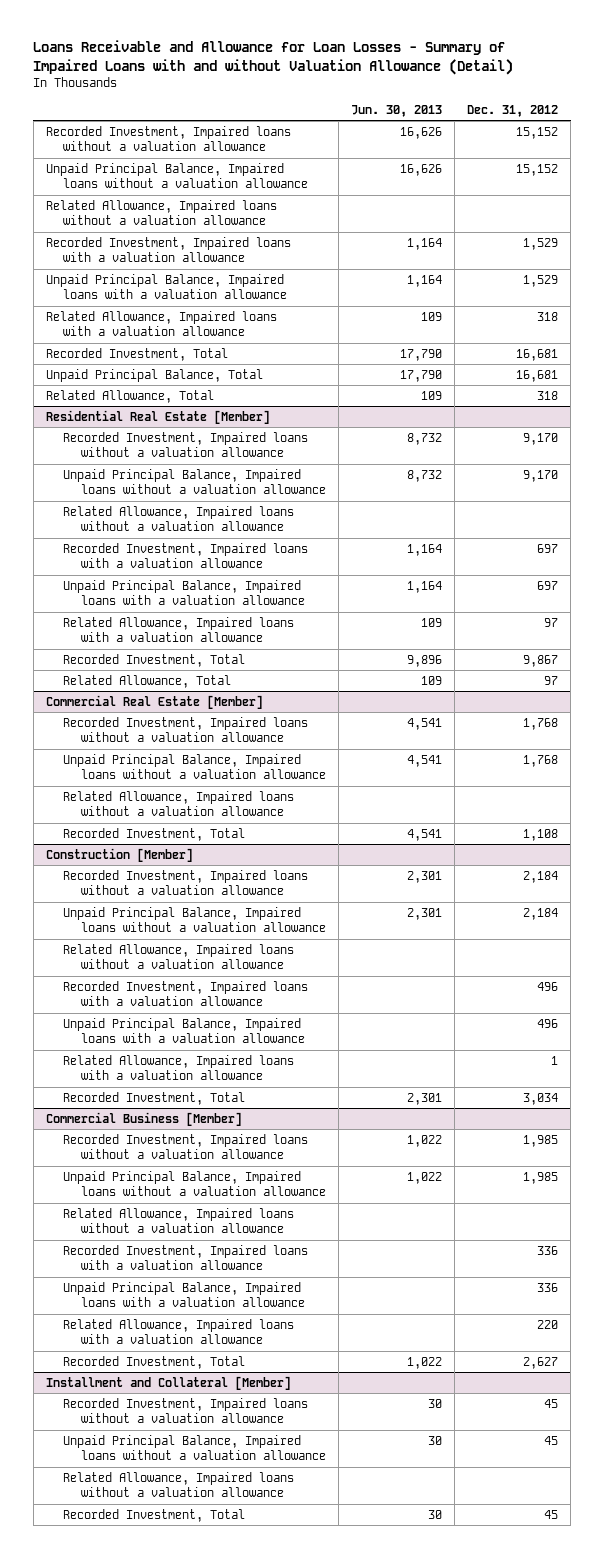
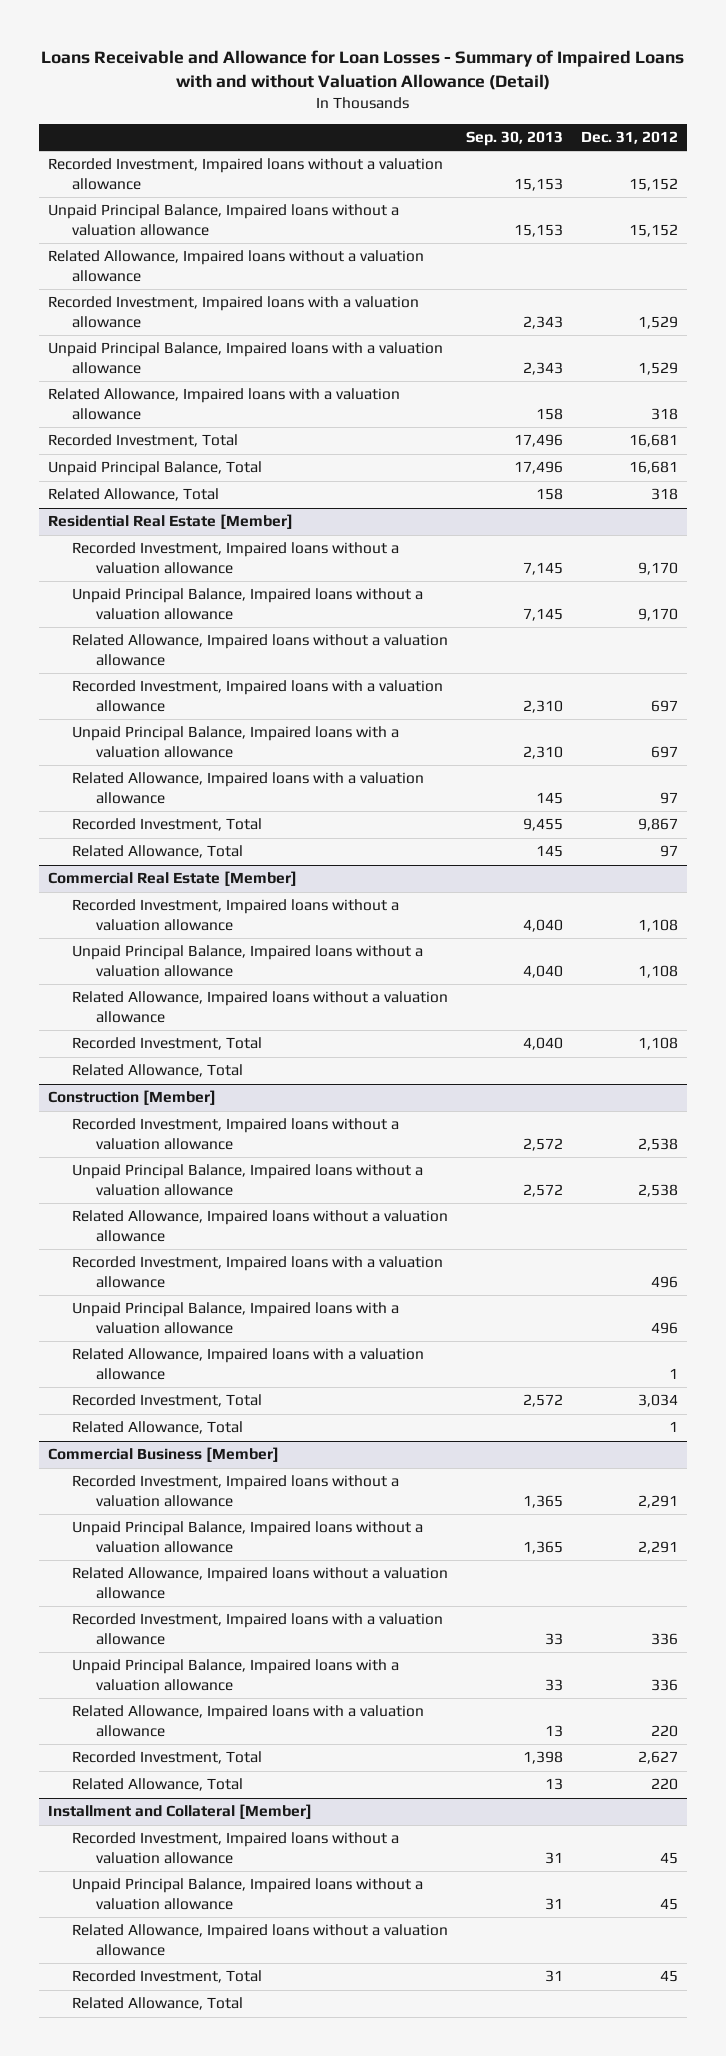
[350,105,442,118] Jun. 30, 2013 -> none
none -> [465,130,563,146] Sep. 30, 2013
[523,717,559,730] 1,768 -> [637,918,678,932] 1,108
[523,754,559,767] 1,768 -> [637,964,678,978] 1,108
none -> [72,1064,244,1078] Related Allowance, Total
[523,870,559,883] 2,184 -> [637,1137,678,1151] 2,538
[523,907,559,920] 2,184 -> [637,1183,678,1197] 2,538
none -> [72,1421,244,1435] Related Allowance, Total
[523,1134,559,1147] 1,985 -> [637,1494,678,1508] 2,291
[523,1171,559,1184] 1,985 -> [637,1540,678,1554] 2,291
none -> [72,1778,244,1792] Related Allowance, Total
none -> [72,1997,244,2011] Related Allowance, Total

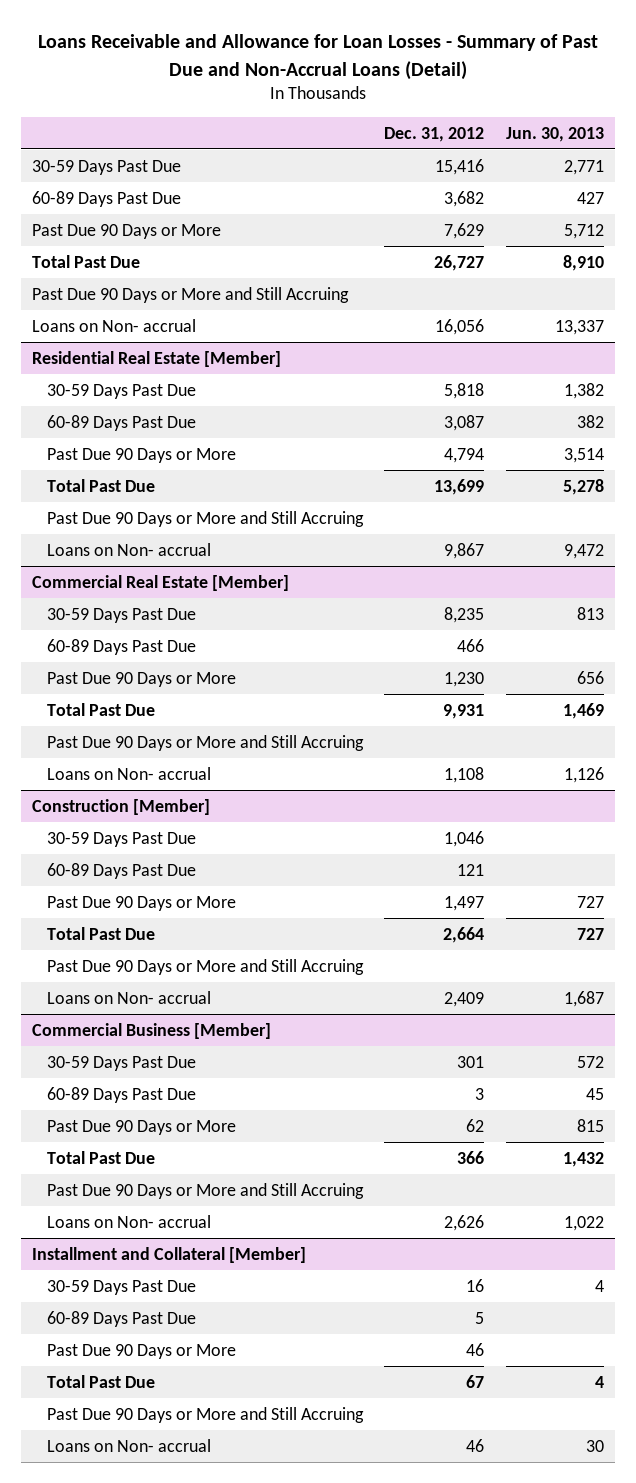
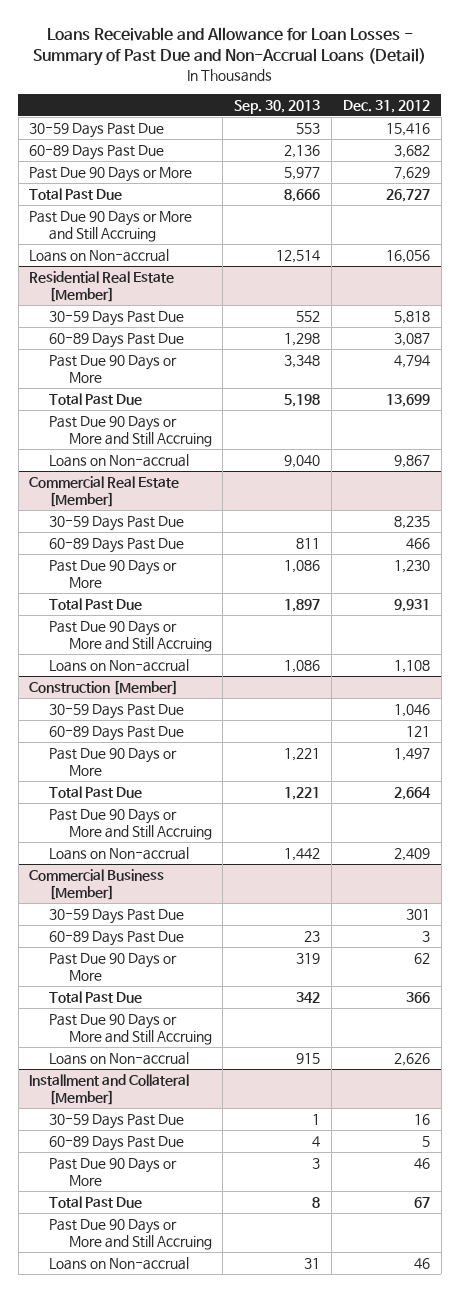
[506,126,605,142] Jun. 30, 2013 -> none
none -> [234,99,321,114] Sep. 30, 2013
[31,318,196,332] Loans on Non- accrual -> [29,248,170,262] Loans on Non-accrual
[46,542,211,556] Loans on Non- accrual -> [49,453,190,467] Loans on Non-accrual
[46,766,211,780] Loans on Non- accrual -> [49,658,190,672] Loans on Non-accrual
[46,990,211,1004] Loans on Non- accrual -> [49,846,190,860] Loans on Non-accrual
[46,1214,211,1228] Loans on Non- accrual -> [49,1051,190,1065] Loans on Non-accrual
[46,1438,211,1452] Loans on Non- accrual -> [49,1256,190,1270] Loans on Non-accrual

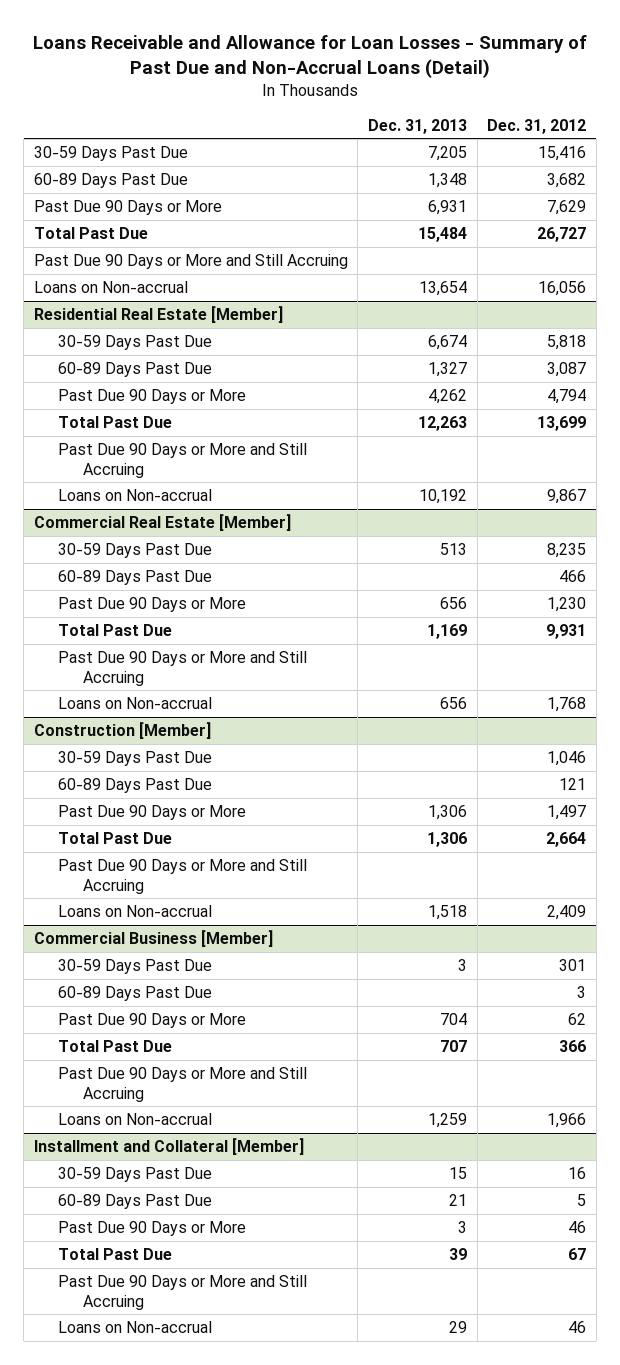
[234,99,321,114] Sep. 30, 2013 -> none
none -> [367,118,467,134] Dec. 31, 2013
[393,659,430,673] 1,108 -> [547,697,587,713] 1,768
[393,1052,430,1066] 2,626 -> [547,1113,587,1129] 1,966

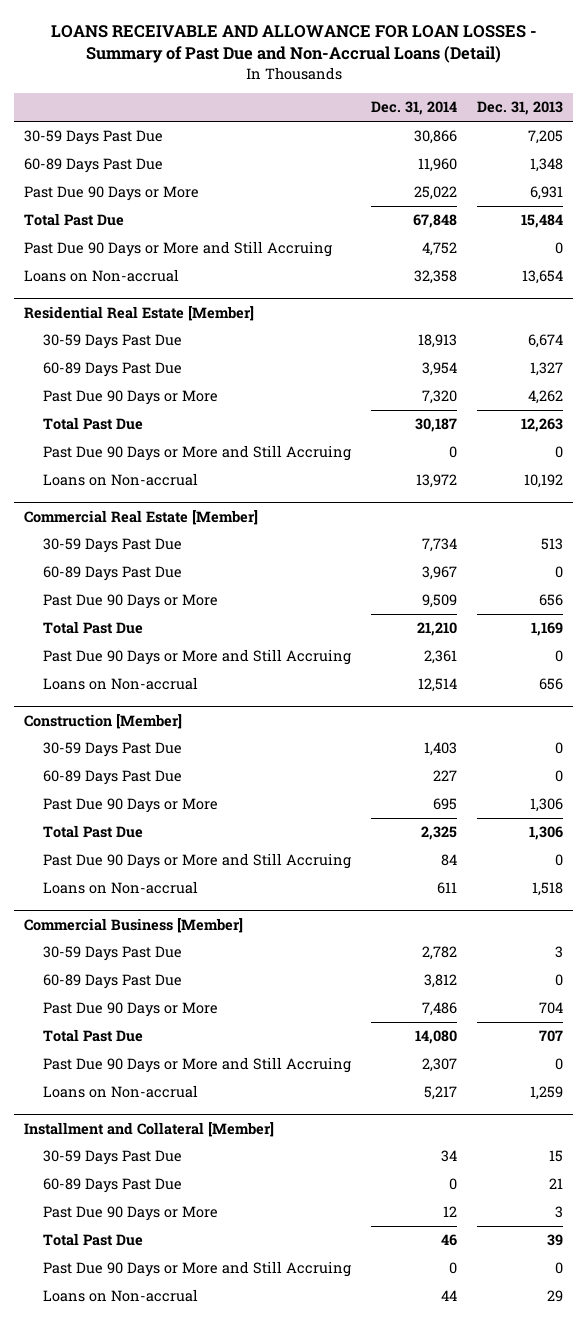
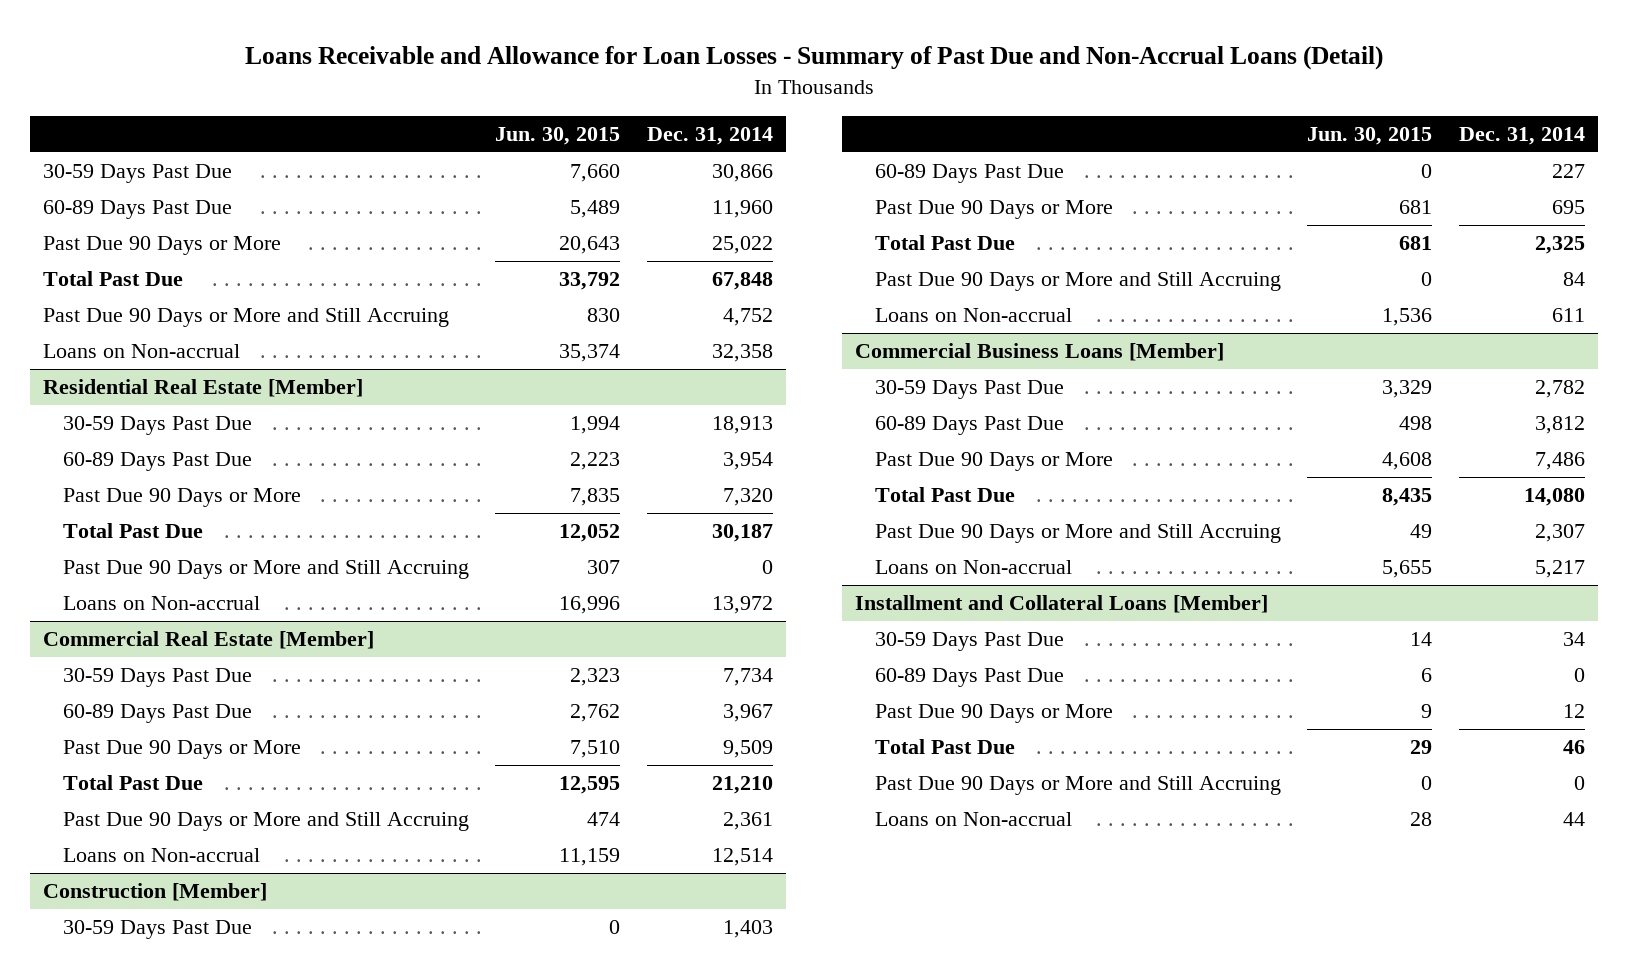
[50,24,537,64] LOANS RECEIVABLE AND ALLOWANCE FOR LOAN LOSSES - Summary of Past Due and Non-Accrual Loans (Detail) -> [245,45,1384,70] Loans Receivable and Allowance for Loan Losses - Summary of Past Due and Non-Accrual Loans (Detail)
[476,101,563,116] Dec. 31, 2013 -> none
none -> [495,126,621,145] Jun. 30, 2015
[24,917,244,933] Commercial Business [Member] -> [854,343,1224,362] Commercial Business Loans [Member]
[24,1121,275,1137] Installment and Collateral [Member] -> [854,595,1268,614] Installment and Collateral Loans [Member]

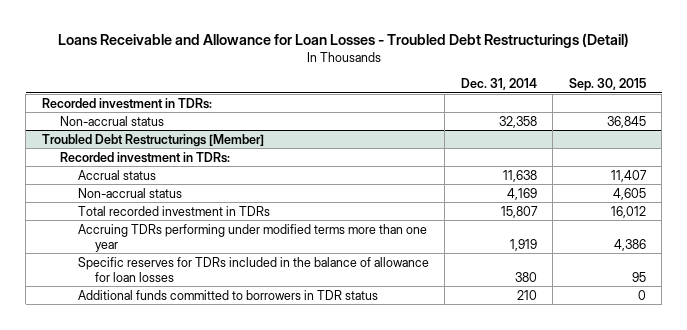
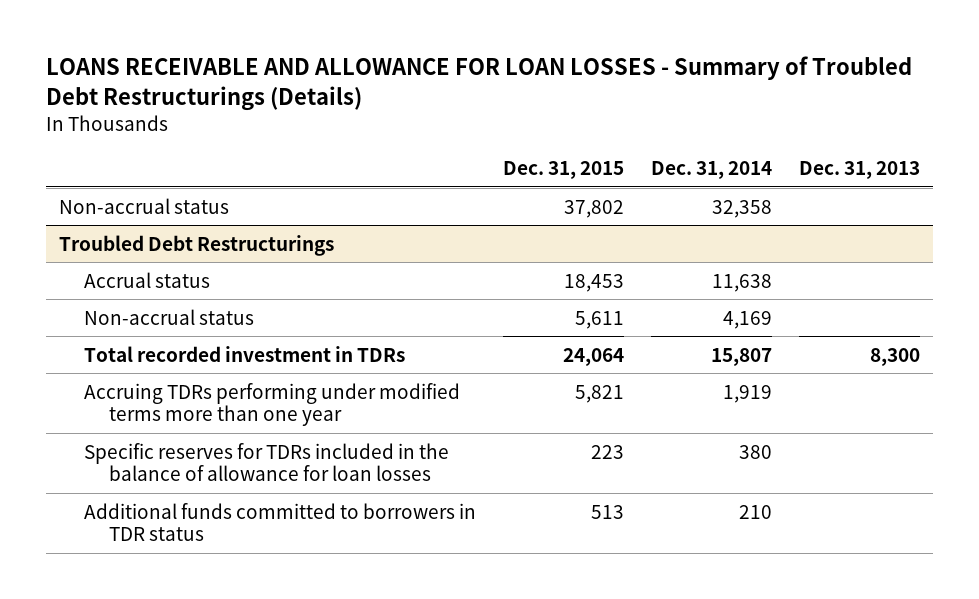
[57,32,629,48] Loans Receivable and Allowance for Loan Losses - Troubled Debt Restructurings (Detail) -> [45,56,912,111] LOANS RECEIVABLE AND ALLOWANCE FOR LOAN LOSSES - Summary of Troubled Debt Restructurings (Details)
[568,77,646,91] Sep. 30, 2015 -> none
none -> [503,161,625,180] Dec. 31, 2015
none -> [798,161,920,180] Dec. 31, 2013
[41,97,212,109] Recorded investment in TDRs: -> none
[59,151,230,163] Recorded investment in TDRs: -> none
[41,133,264,147] Troubled Debt Restructurings [Member] -> [59,234,335,256] Troubled Debt Restructurings

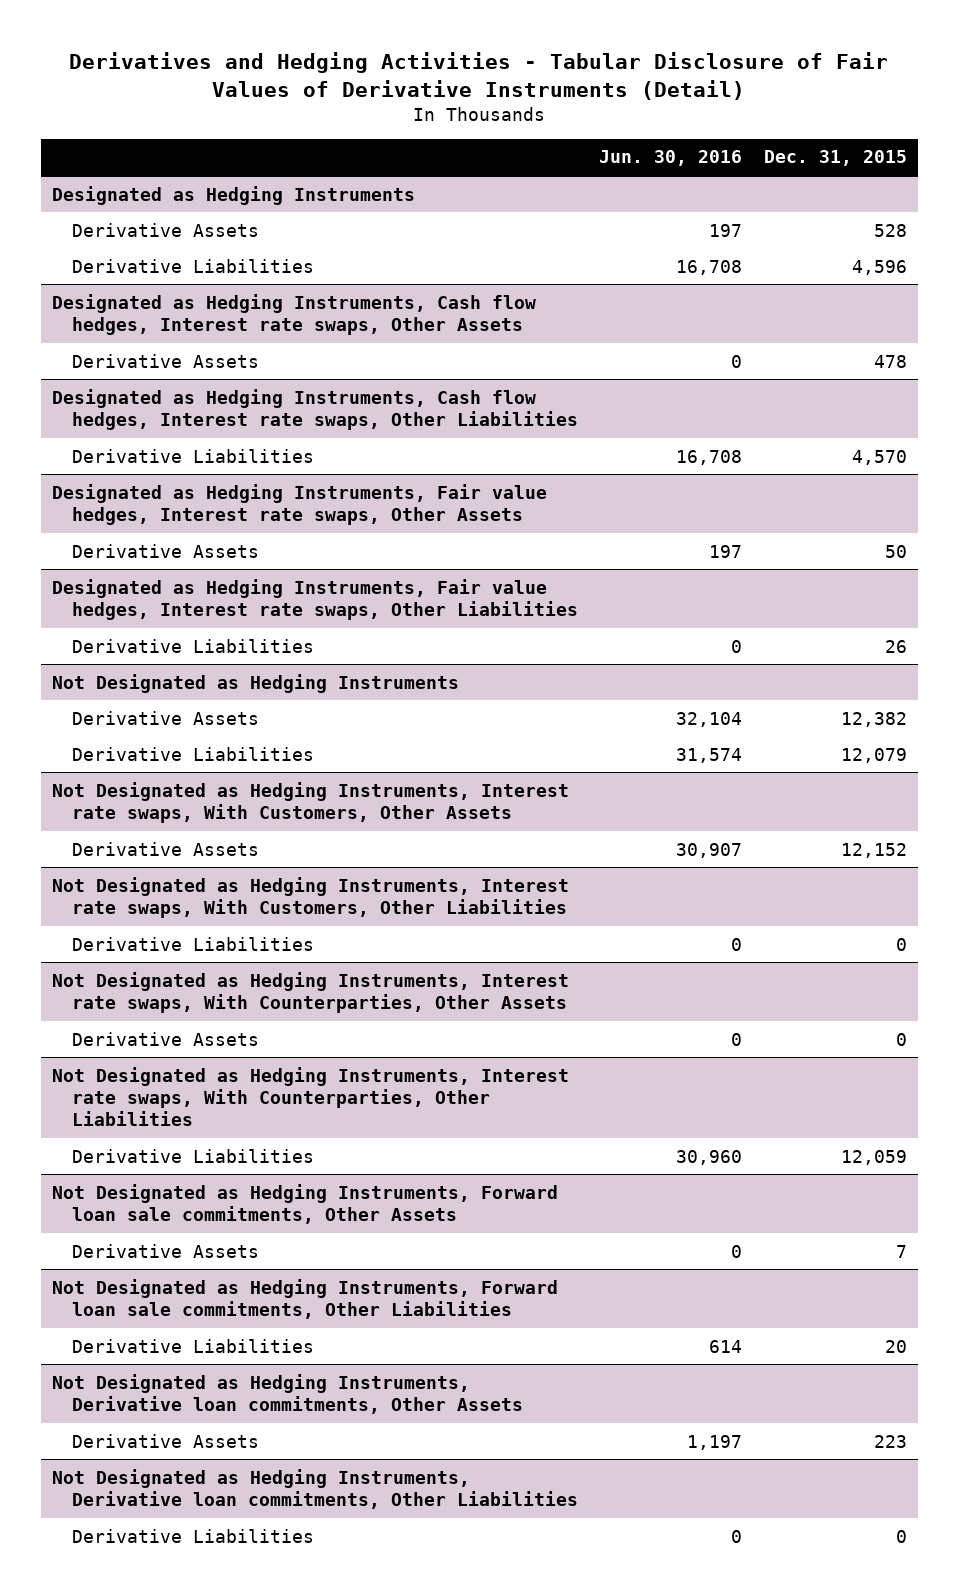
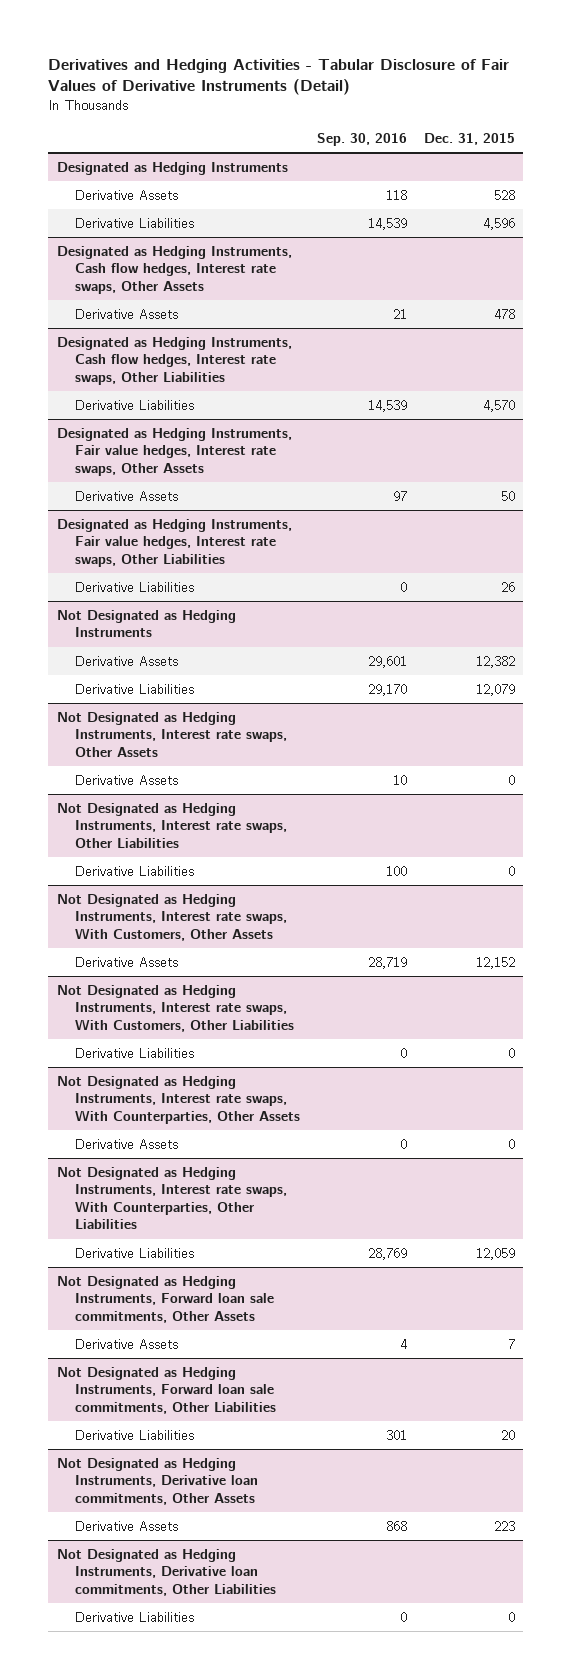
[599,150,743,167] Jun. 30, 2016 -> none
none -> [316,132,407,146] Sep. 30, 2016
none -> [56,711,287,757] Not Designated as Hedging Instruments, Interest rate swaps, Other Assets
none -> [74,774,178,785] Derivative Assets
none -> [56,802,287,848] Not Designated as Hedging Instruments, Interest rate swaps, Other Liabilities
none -> [74,865,194,876] Derivative Liabilities

